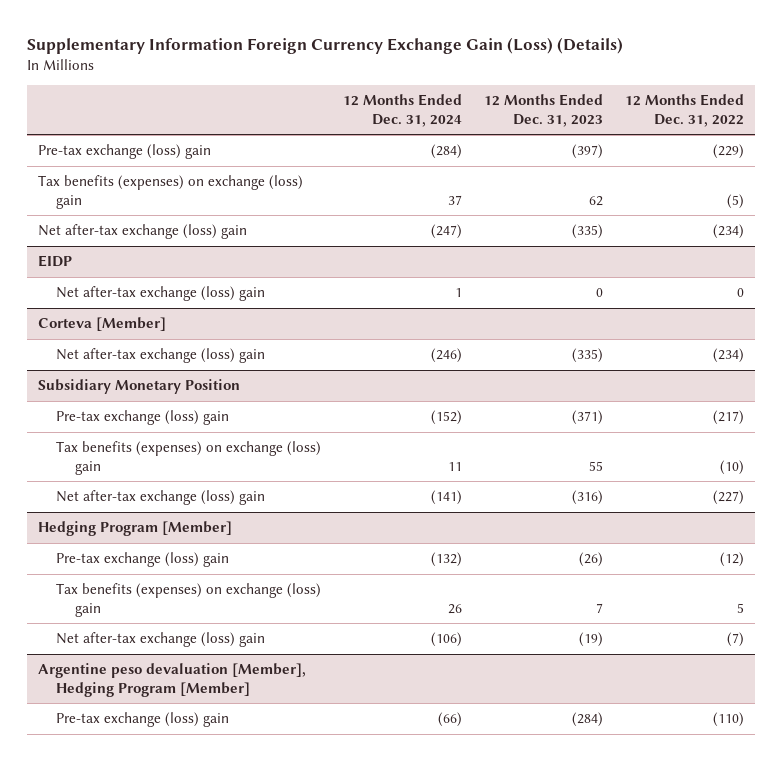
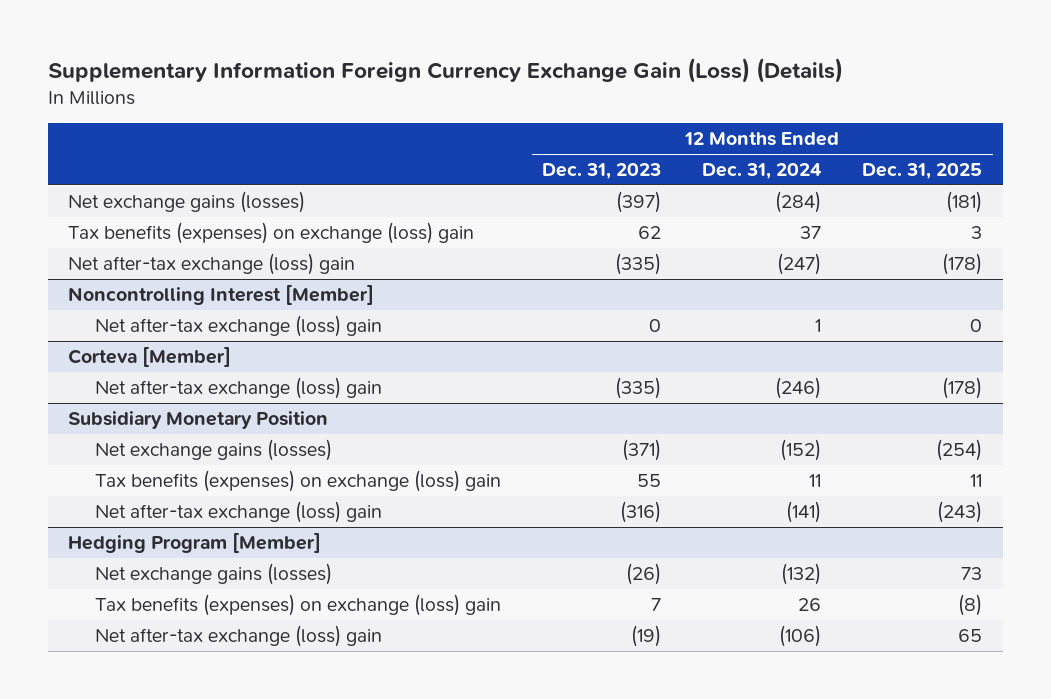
[624,93,744,127] 12 Months Ended Dec. 31, 2022 -> none
none -> [862,163,983,180] Dec. 31, 2025
[37,144,211,160] Pre-tax exchange (loss) gain -> [68,191,306,214] Net exchange gains (losses)
[37,255,72,268] EIDP -> none
none -> [68,284,375,306] Noncontrolling Interest [Member]
[56,410,230,426] Pre-tax exchange (loss) gain -> [94,439,332,462] Net exchange gains (losses)
[56,552,230,568] Pre-tax exchange (loss) gain -> [94,563,332,586] Net exchange gains (losses)
[37,663,306,698] Argentine peso devaluation [Member], Hedging Program [Member] -> none
[56,712,230,728] Pre-tax exchange (loss) gain -> none

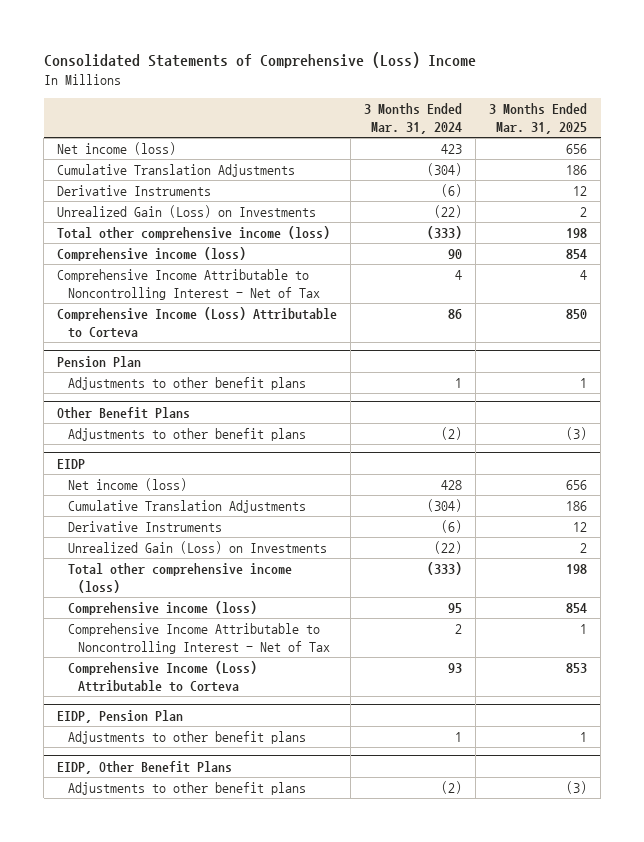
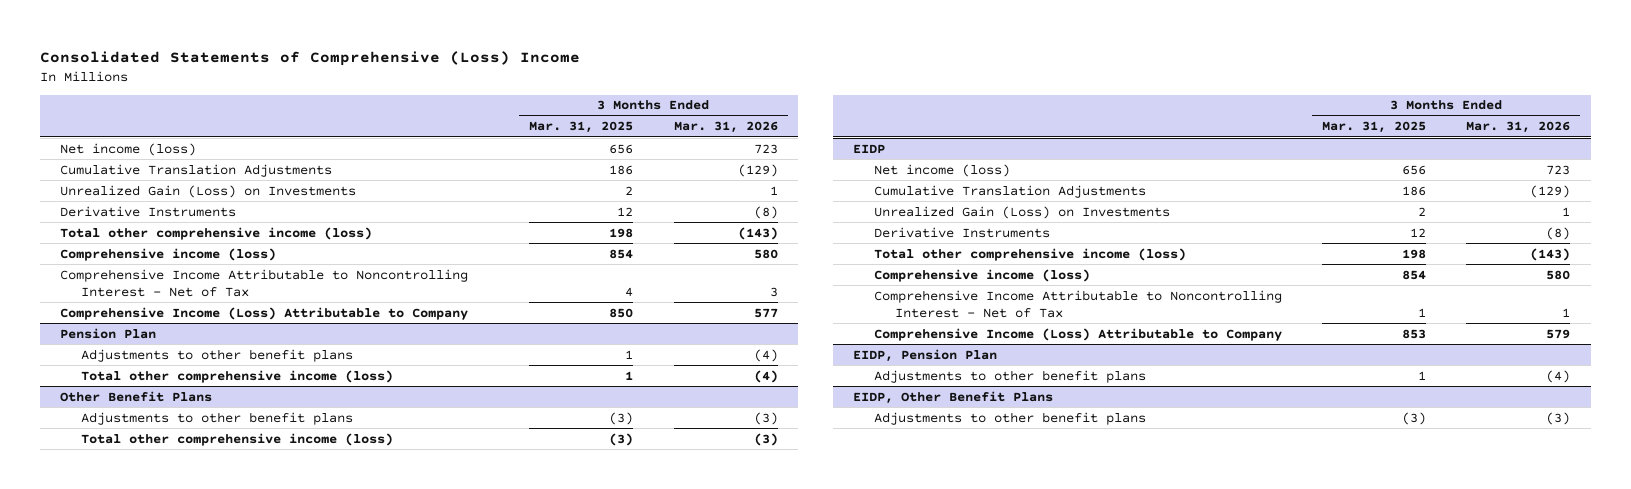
[364,103,463,134] 3 Months Ended Mar. 31, 2024 -> none
none -> [673,121,778,134] Mar. 31, 2026
[57,185,212,197] Derivative Instruments -> [60,205,237,217] Derivative Instruments
[57,307,338,338] Comprehensive Income (Loss) Attributable to Corteva -> [60,306,469,320] Comprehensive Income (Loss) Attributable to Company
none -> [80,369,393,383] Total other comprehensive income (loss)
none -> [80,432,393,446] Total other comprehensive income (loss)
[67,521,222,533] Derivative Instruments -> [873,226,1050,238] Derivative Instruments
[67,661,257,692] Comprehensive Income (Loss) Attributable to Corteva -> [873,327,1282,341] Comprehensive Income (Loss) Attributable to Company

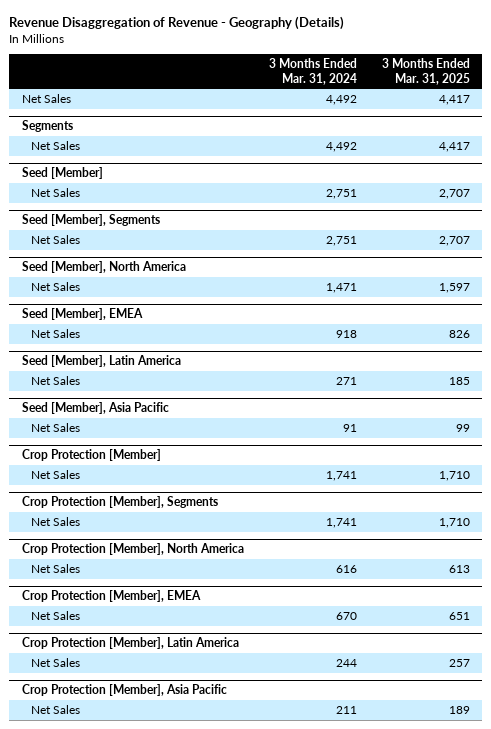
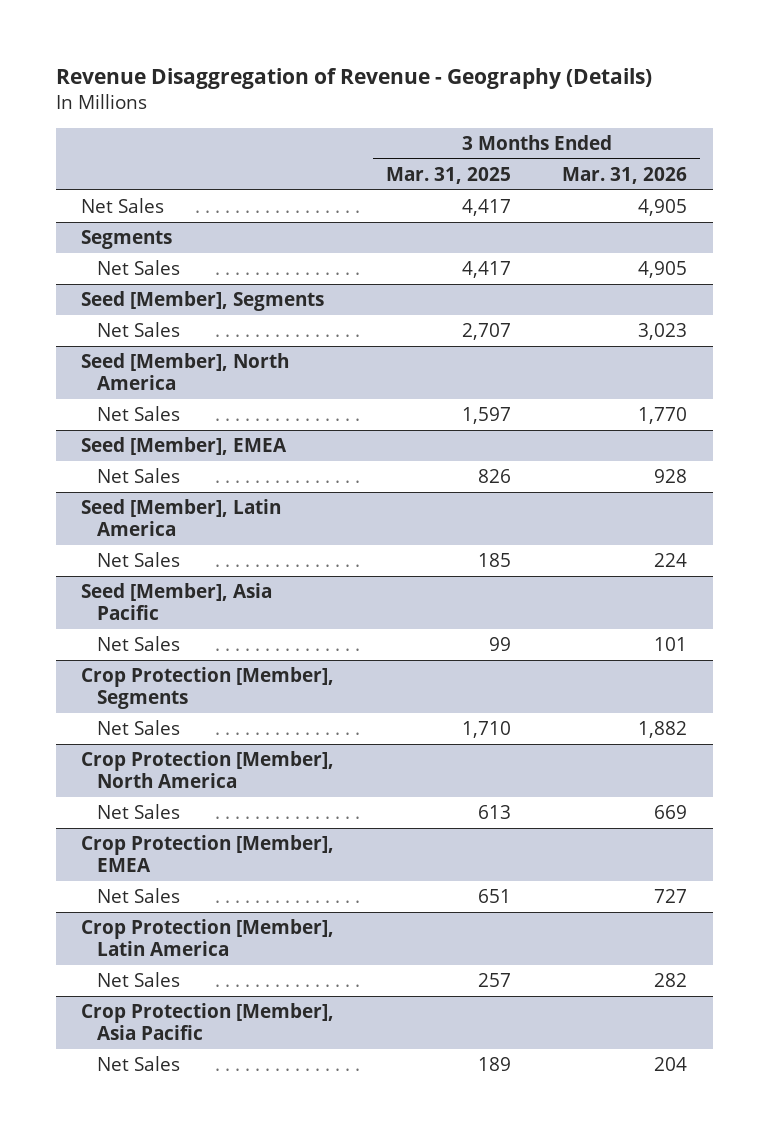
[268,57,357,85] 3 Months Ended Mar. 31, 2024 -> none
none -> [562,166,688,184] Mar. 31, 2026
[21,167,103,180] Seed [Member] -> none
[31,187,81,197] Net Sales -> none
[21,449,161,462] Crop Protection [Member] -> none
[31,469,81,479] Net Sales -> none

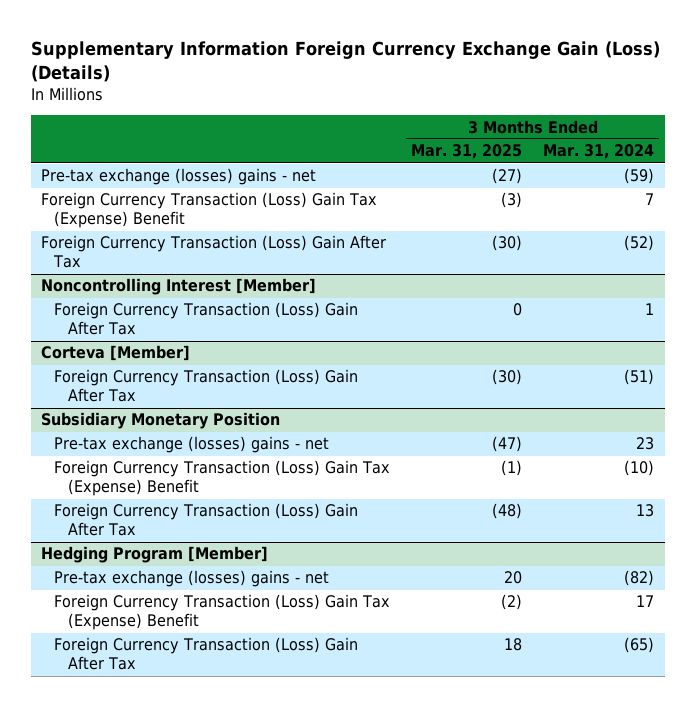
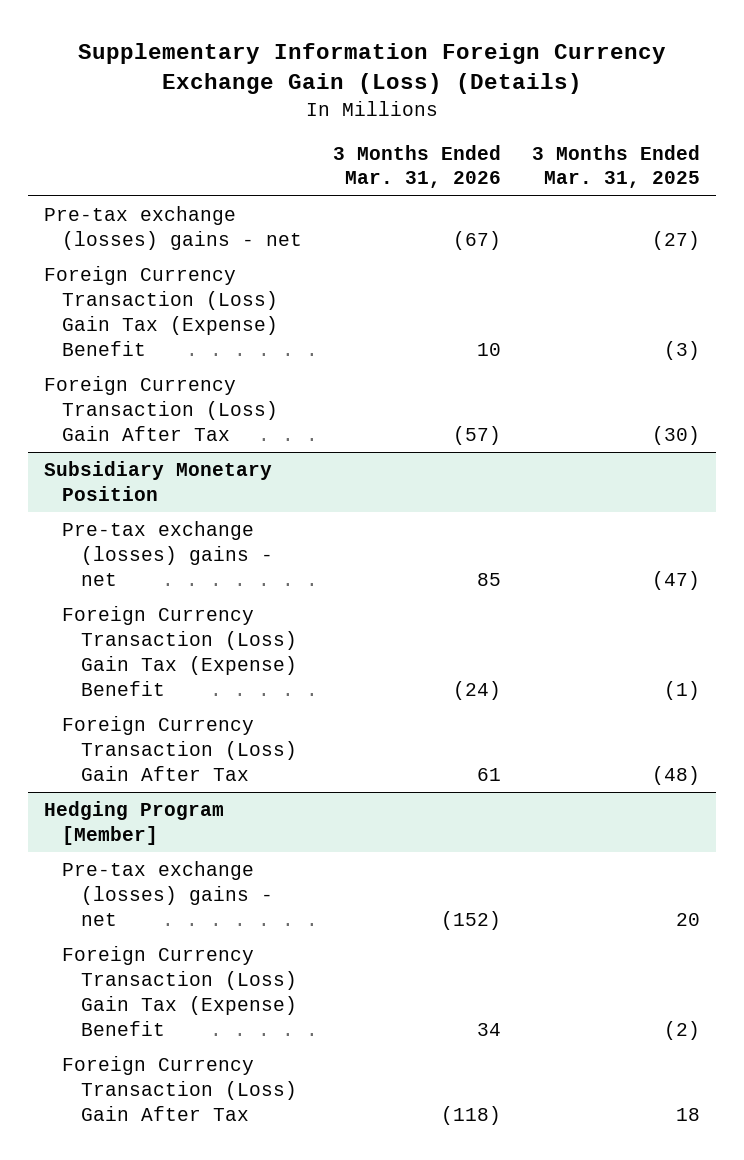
[543,144,655,160] Mar. 31, 2024 -> none
none -> [333,144,502,189] 3 Months Ended Mar. 31, 2026
[41,278,317,296] Noncontrolling Interest [Member] -> none
[54,302,359,336] Foreign Currency Transaction (Loss) Gain After Tax -> none
[41,345,191,362] Corteva [Member] -> none
[54,369,359,403] Foreign Currency Transaction (Loss) Gain After Tax -> none

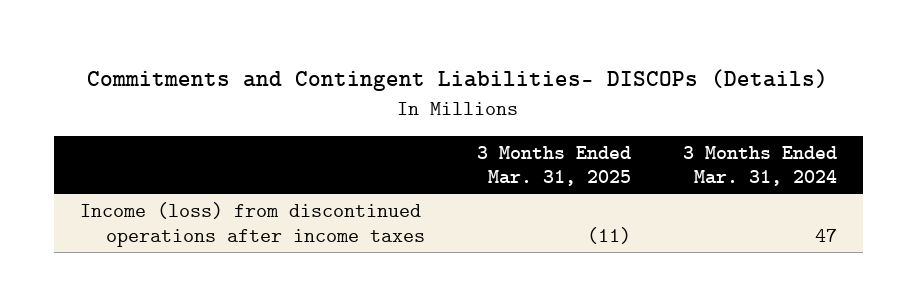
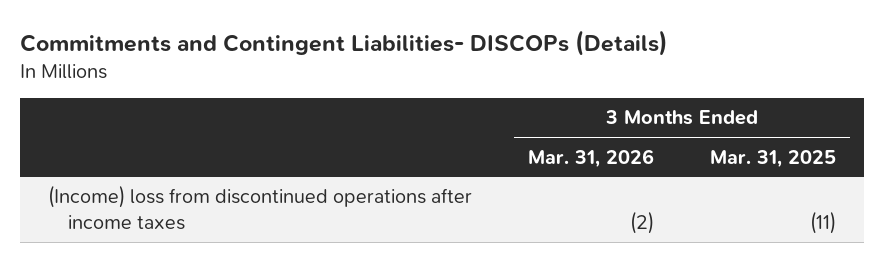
[682,145,837,187] 3 Months Ended Mar. 31, 2024 -> none
none -> [528,148,655,168] Mar. 31, 2026
[79,202,425,247] Income (loss) from discontinued operations after income taxes -> [47,185,472,231] (Income) loss from discontinued operations after income taxes

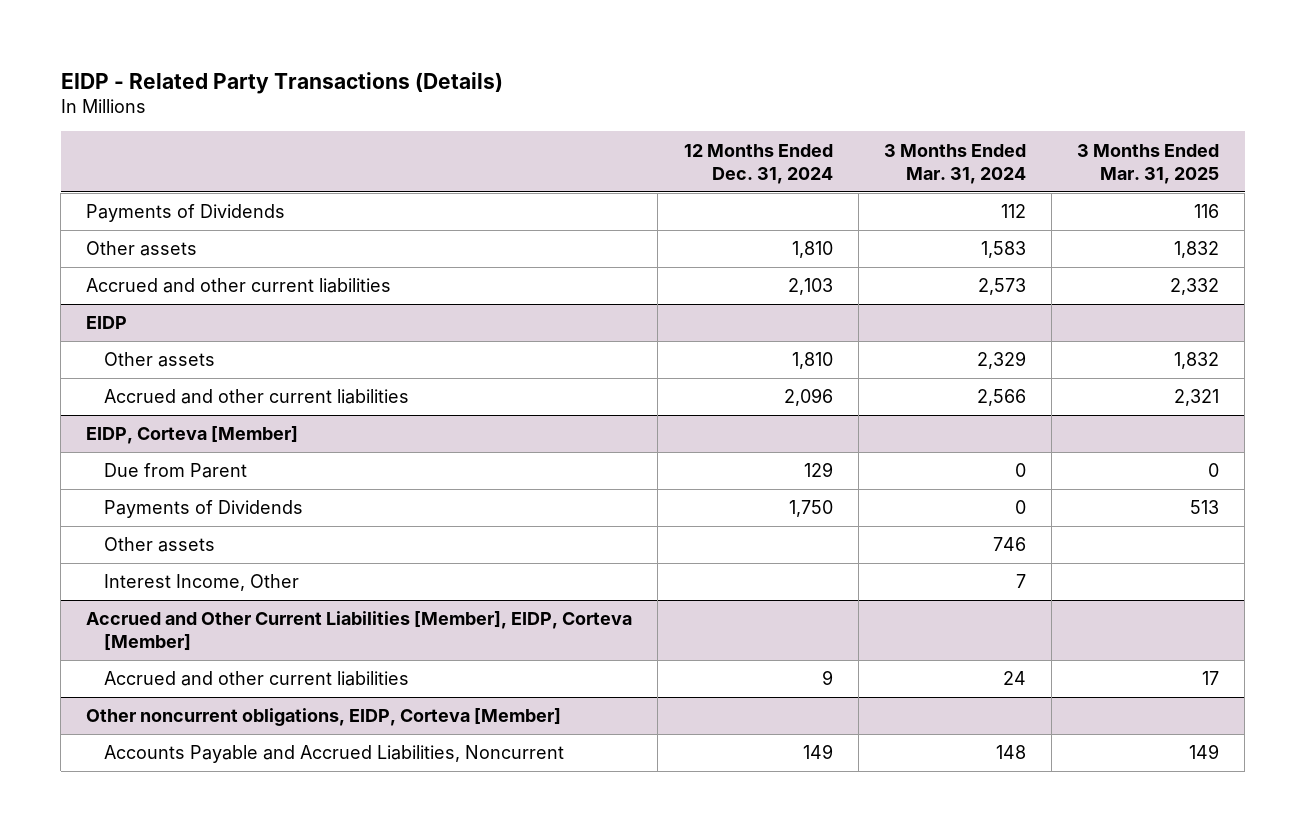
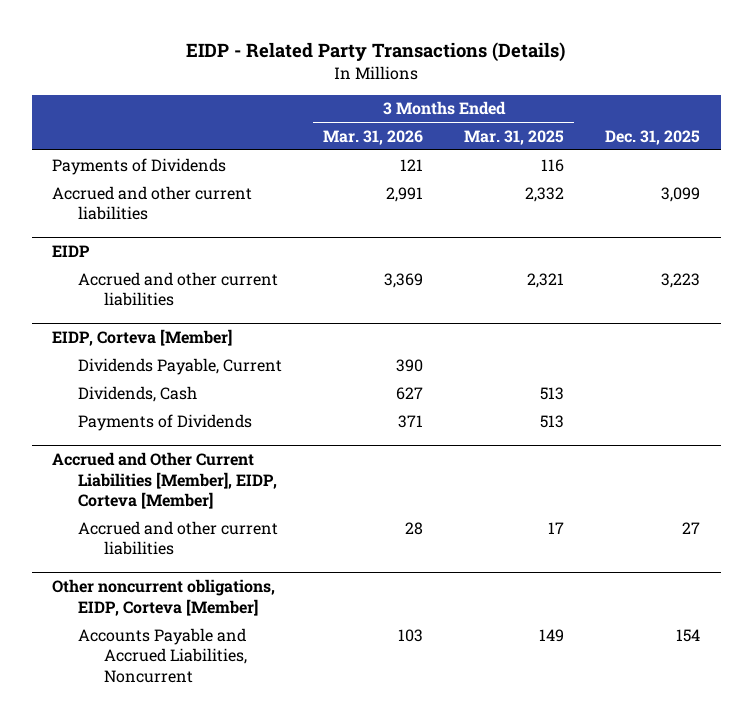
[683,143,833,184] 12 Months Ended Dec. 31, 2024 -> none
[883,143,1026,184] 3 Months Ended Mar. 31, 2024 -> none
none -> [323,129,424,145] Mar. 31, 2026
none -> [605,129,701,145] Dec. 31, 2025
[86,241,198,257] Other assets -> none
[103,352,215,368] Other assets -> none
[103,463,247,479] Due from Parent -> none
none -> [78,357,283,375] Dividends Payable, Current
none -> [78,385,198,402] Dividends, Cash
[103,537,215,553] Other assets -> none
[103,574,299,592] Interest Income, Other -> none

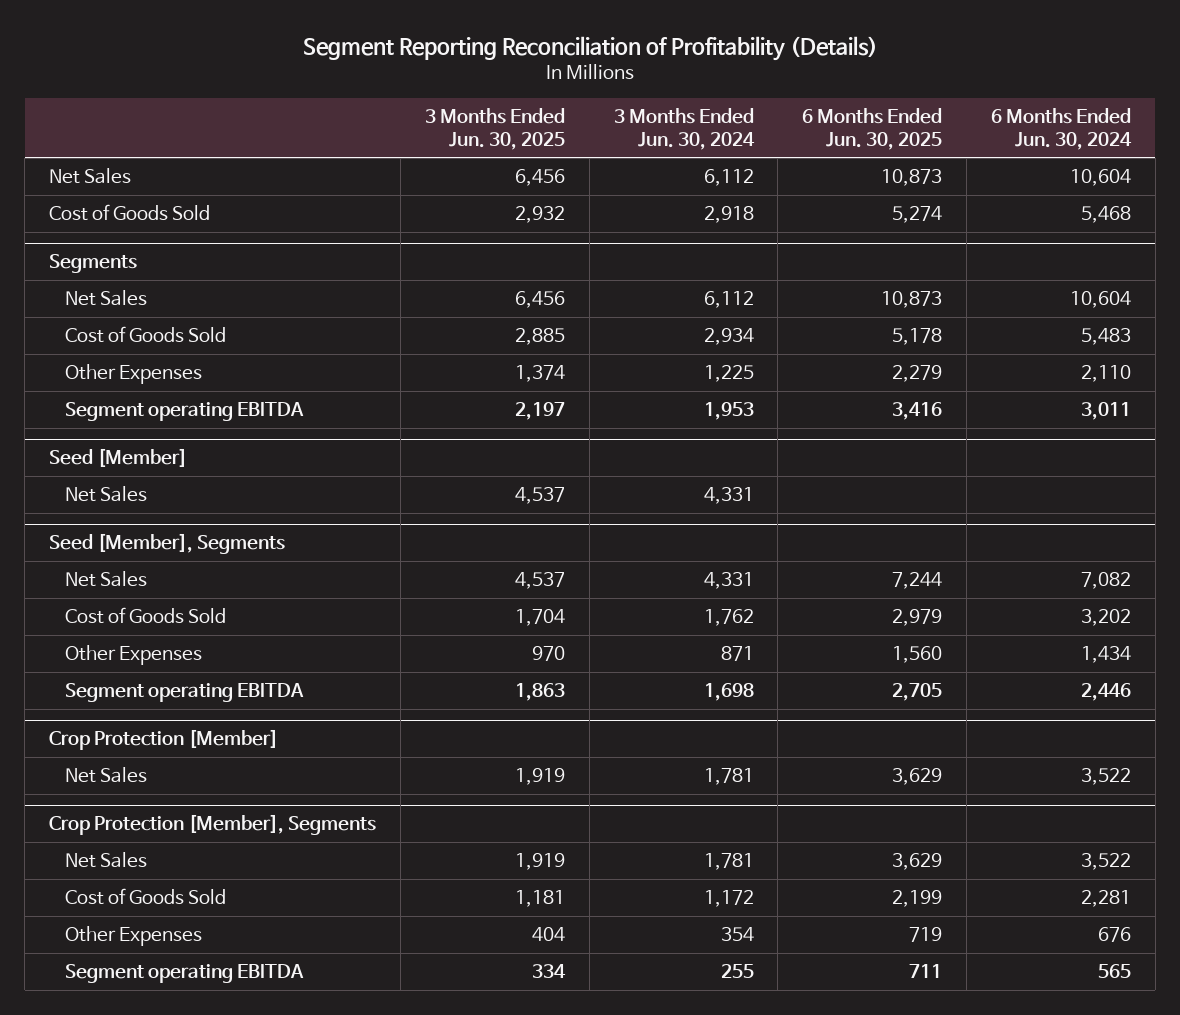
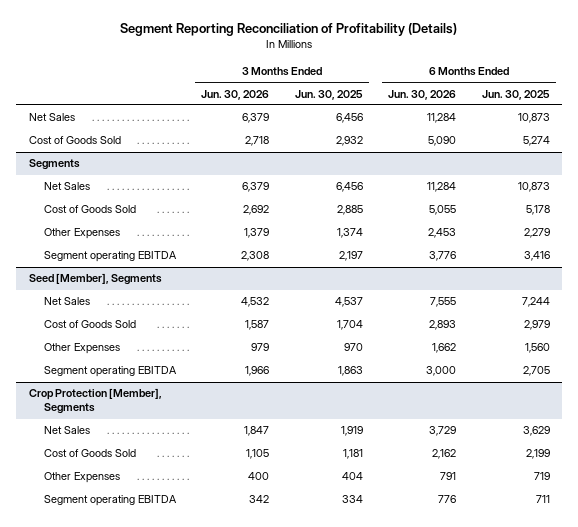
[613,107,755,150] 3 Months Ended Jun. 30, 2024 -> none
[990,107,1132,150] 6 Months Ended Jun. 30, 2024 -> none
none -> [201,89,270,100] Jun. 30, 2026
none -> [388,89,457,100] Jun. 30, 2026
[49,448,188,468] Seed [Member] -> none
[64,486,147,503] Net Sales -> none
[49,729,279,751] Crop Protection [Member] -> none
[64,767,147,784] Net Sales -> none

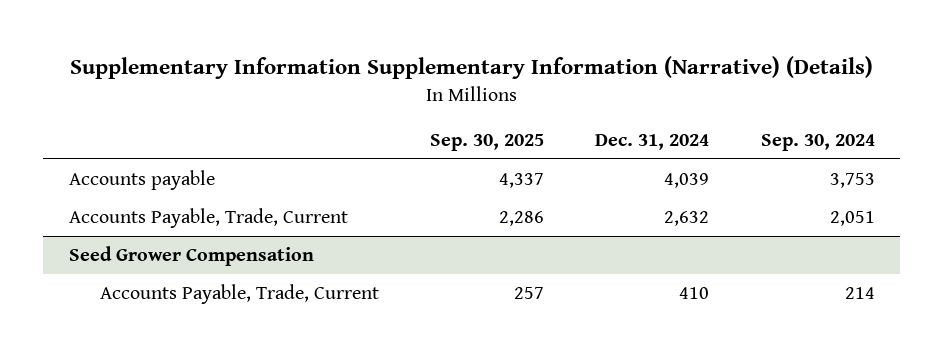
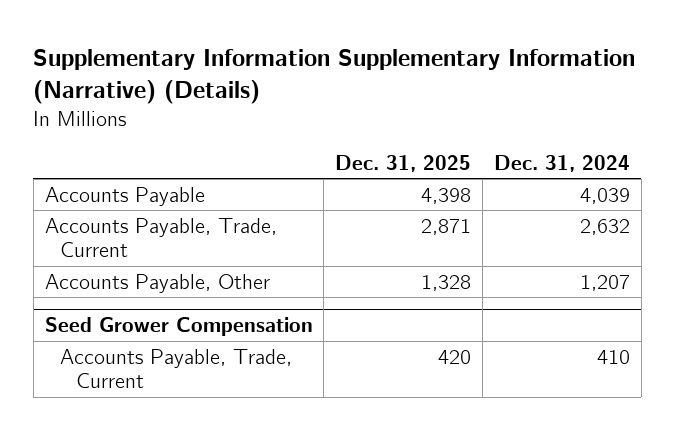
[430,133,545,151] Sep. 30, 2025 -> none
[760,133,875,151] Sep. 30, 2024 -> none
none -> [335,154,472,172] Dec. 31, 2025
[68,170,215,191] Accounts payable -> [44,186,205,206] Accounts Payable
none -> [44,273,270,293] Accounts Payable, Other

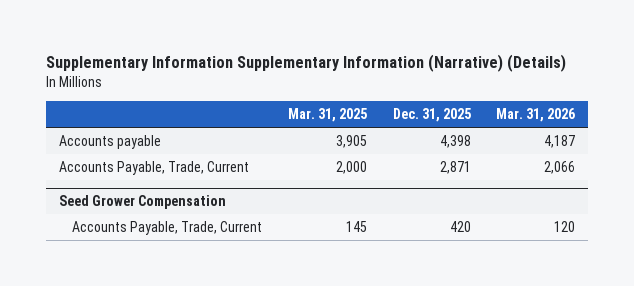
[493,154,630,172] Dec. 31, 2024 -> none
none -> [287,108,367,123] Mar. 31, 2025
none -> [496,108,576,123] Mar. 31, 2026
[44,186,205,206] Accounts Payable -> [59,134,162,149] Accounts payable
[44,273,270,293] Accounts Payable, Other -> none

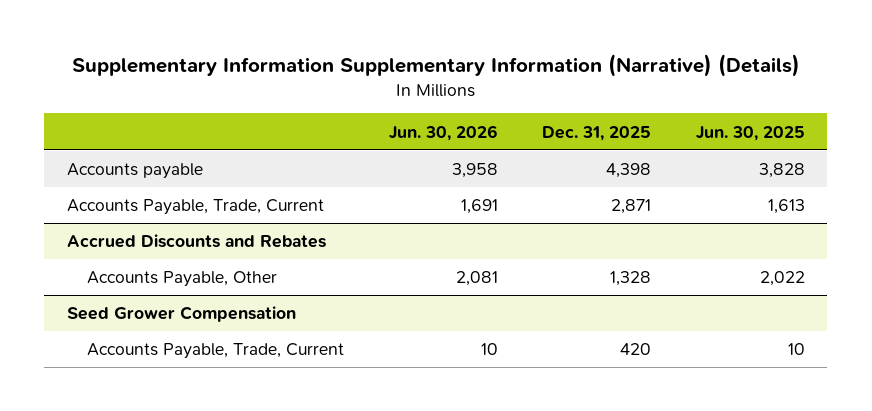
[287,108,367,123] Mar. 31, 2025 -> none
[496,108,576,123] Mar. 31, 2026 -> none
none -> [388,124,498,141] Jun. 30, 2026
none -> [695,125,805,141] Jun. 30, 2025
none -> [66,234,326,249] Accrued Discounts and Rebates
none -> [87,271,278,288] Accounts Payable, Other

